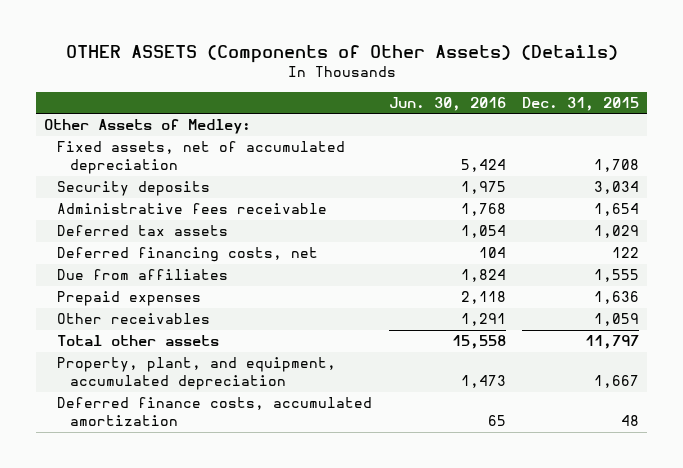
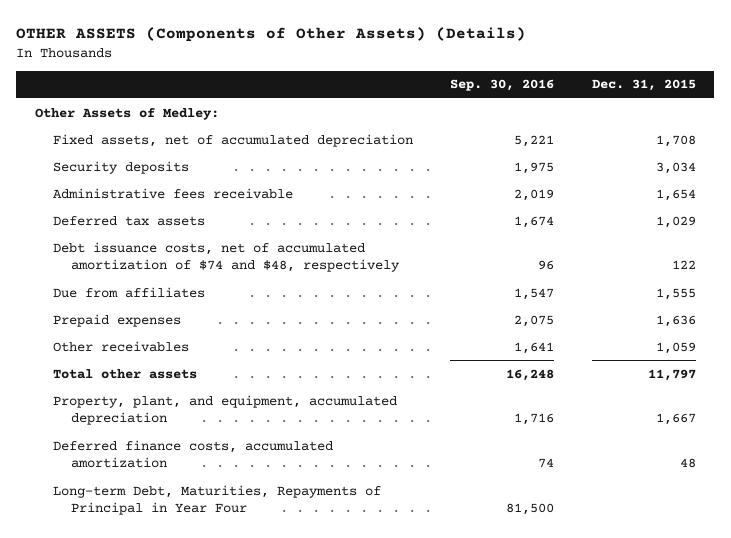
[388,96,506,111] Jun. 30, 2016 -> none
none -> [450,79,555,92] Sep. 30, 2016
[57,247,319,263] Deferred financing costs, net -> [52,241,400,273] Debt issuance costs, net of accumulated amortization of $74 and $48, respectively
none -> [52,484,381,516] Long-term Debt, Maturities, Repayments of Principal in Year Four

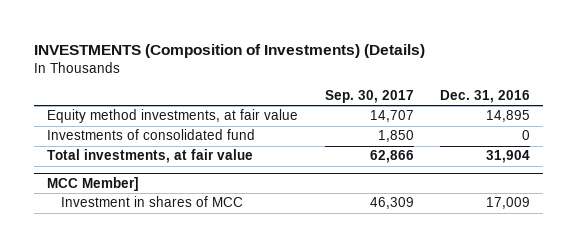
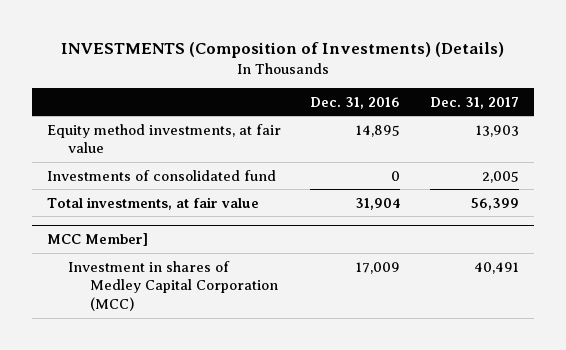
[324,90,414,104] Sep. 30, 2017 -> none
none -> [430,96,520,109] Dec. 31, 2017
[60,196,243,208] Investment in shares of MCC -> [68,260,279,311] Investment in shares of Medley Capital Corporation (MCC)

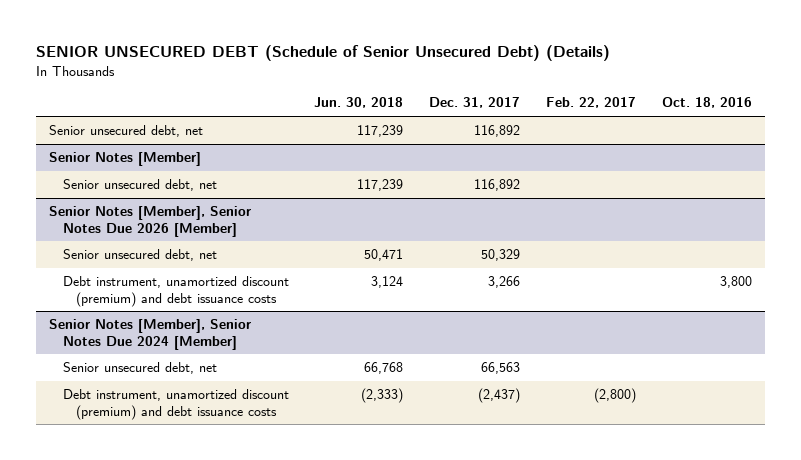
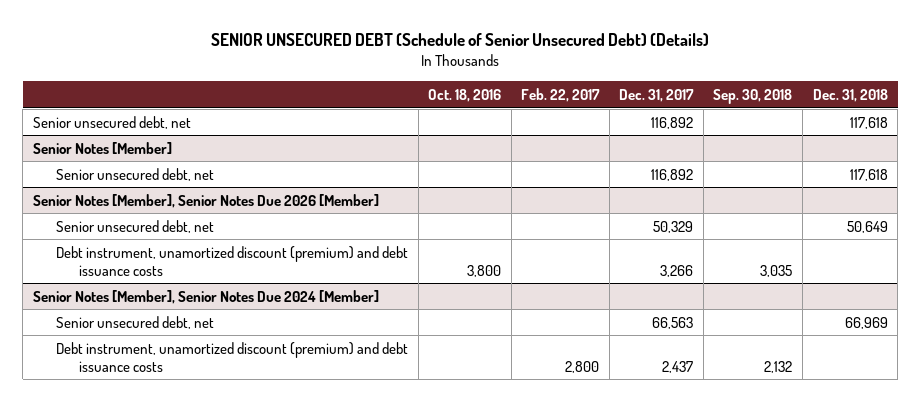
[314,97,404,109] Jun. 30, 2018 -> none
none -> [713,89,793,105] Sep. 30, 2018
none -> [812,89,888,103] Dec. 31, 2018
[478,388,521,404] (2,437) -> [662,360,694,373] 2,437
[593,388,636,404] (2,800) -> [565,360,600,373] 2,800

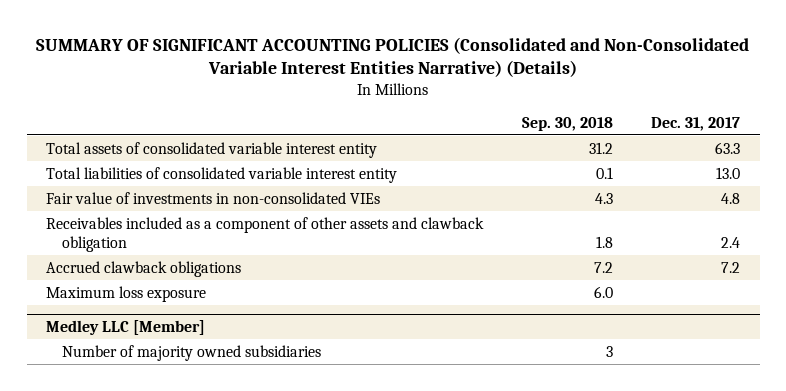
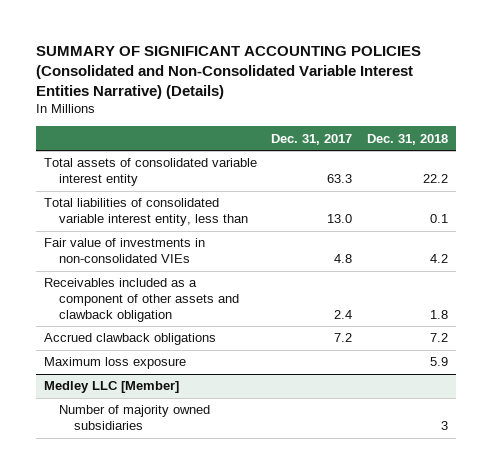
[521,116,613,131] Sep. 30, 2018 -> none
none -> [367,133,449,145] Dec. 31, 2018
[46,166,398,183] Total liabilities of consolidated variable interest entity -> [43,198,248,227] Total liabilities of consolidated variable interest entity, less than

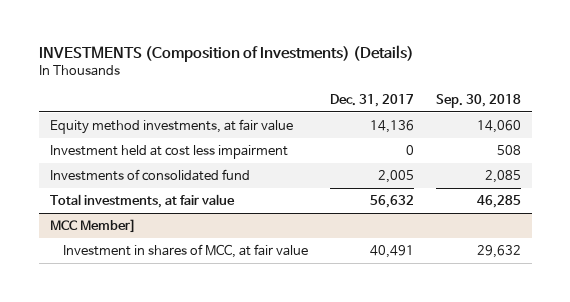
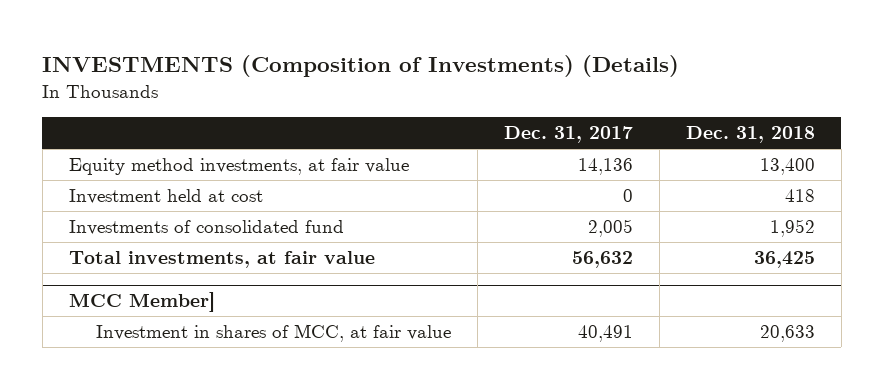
[435,93,521,108] Sep. 30, 2018 -> none
none -> [685,126,815,144] Dec. 31, 2018
[49,144,288,159] Investment held at cost less impairment -> [69,189,264,205] Investment held at cost

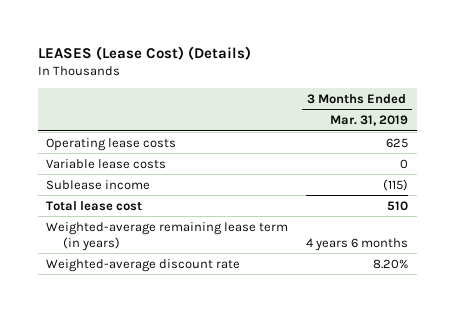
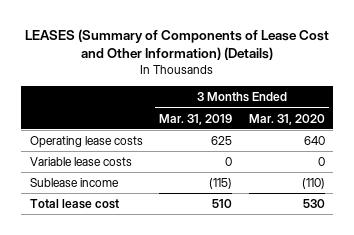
[37,45,251,60] LEASES (Lease Cost) (Details) -> [25,28,330,61] LEASES (Summary of Components of Lease Cost and Other Information) (Details)
none -> [248,113,325,125] Mar. 31, 2020
[46,221,289,251] Weighted-average remaining lease term (in years) -> none
[46,258,241,272] Weighted-average discount rate -> none

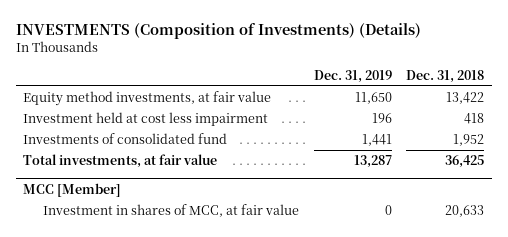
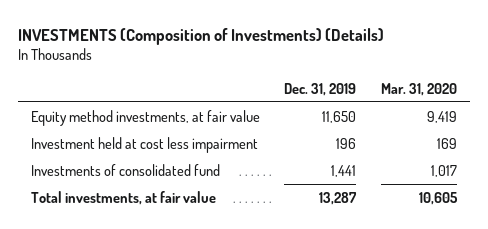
[406,69,485,83] Dec. 31, 2018 -> none
none -> [381,82,458,96] Mar. 31, 2020
[23,183,122,198] MCC [Member] -> none
[42,204,299,218] Investment in shares of MCC, at fair value -> none

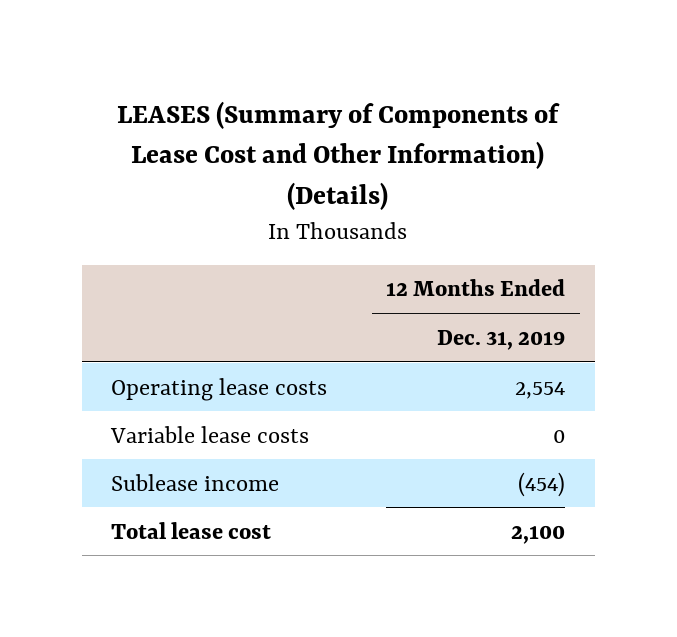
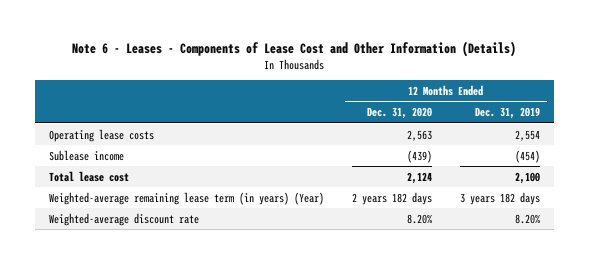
[117,100,561,210] LEASES (Summary of Components of Lease Cost and Other Information) (Details) -> [72,40,517,57] Note 6 - Leases - Components of Lease Cost and Other Information (Details)
none -> [366,107,432,120] Dec. 31, 2020
[110,425,310,443] Variable lease costs -> none
none -> [48,191,324,205] Weighted-average remaining lease term (in years) (Year)
none -> [48,212,199,226] Weighted-average discount rate

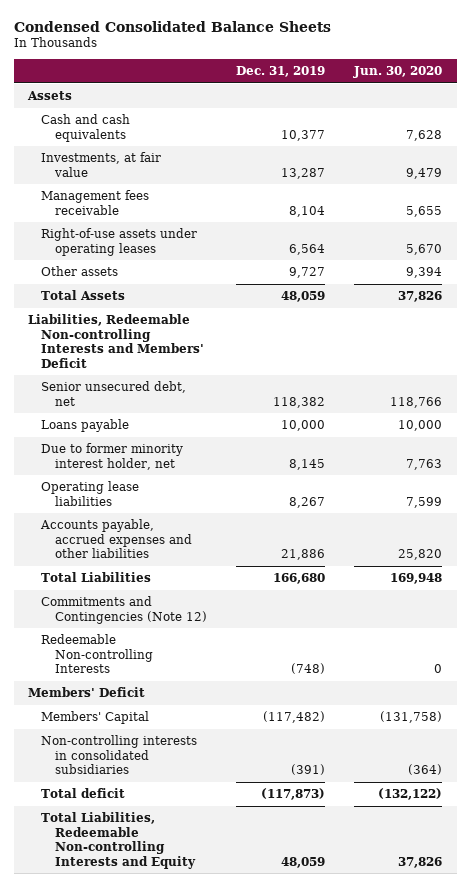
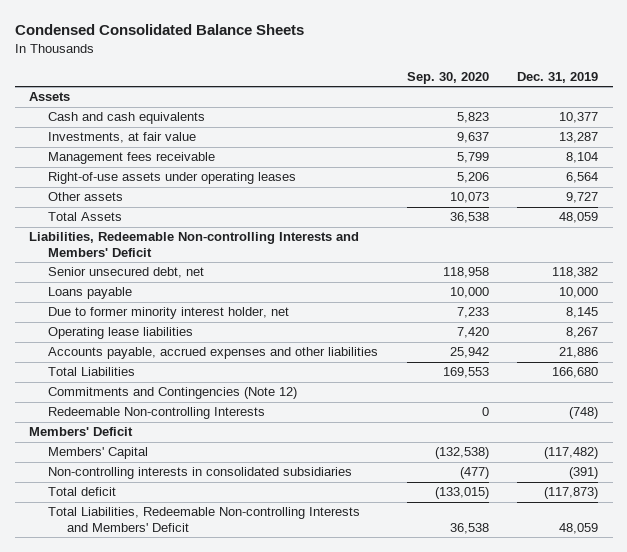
[352,66,442,79] Jun. 30, 2020 -> none
none -> [406,71,489,84] Sep. 30, 2020
[41,812,196,869] Total Liabilities, Redeemable Non-controlling Interests and Equity -> [48,507,361,532] Total Liabilities, Redeemable Non-controlling Interests and Members' Deficit

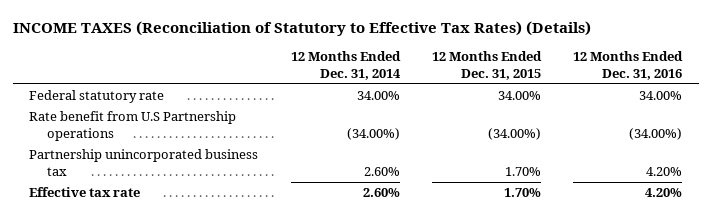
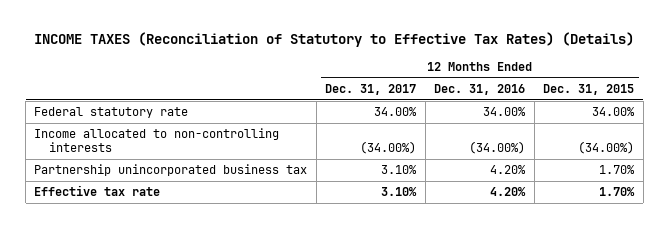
[290,51,401,81] 12 Months Ended Dec. 31, 2014 -> none
none -> [325,83,417,95] Dec. 31, 2017
[29,111,237,141] Rate benefit from U.S Partnership operations -> [34,128,280,153] Income allocated to non-controlling interests

